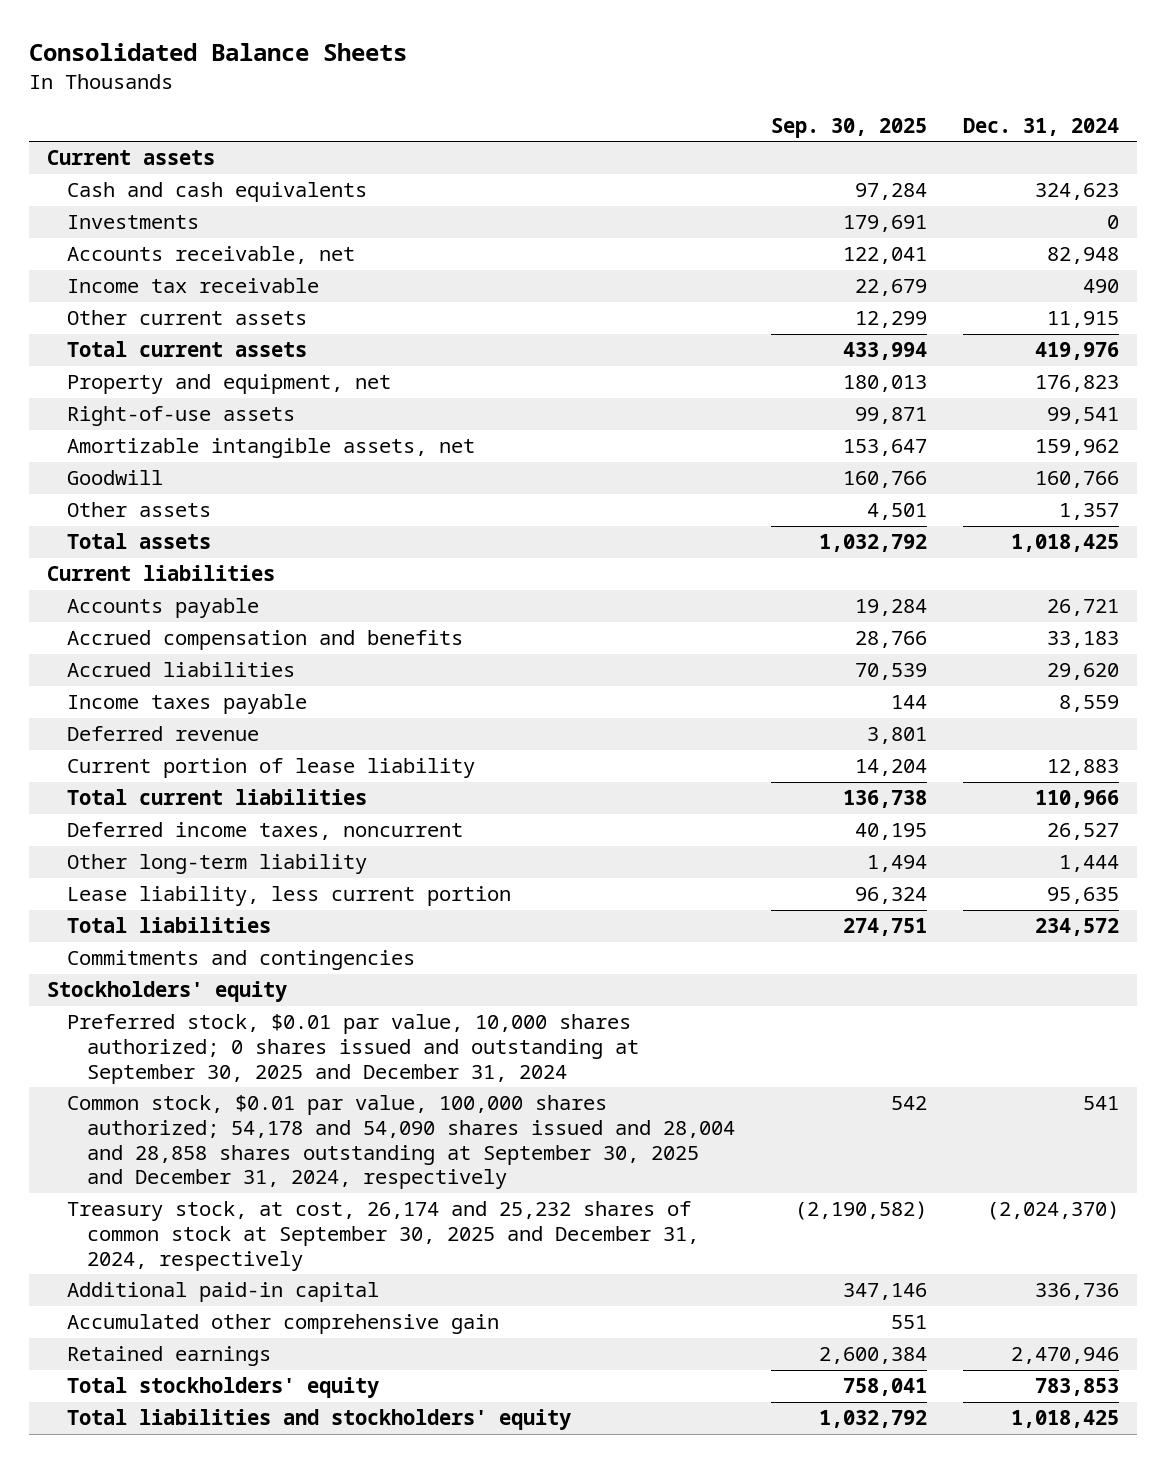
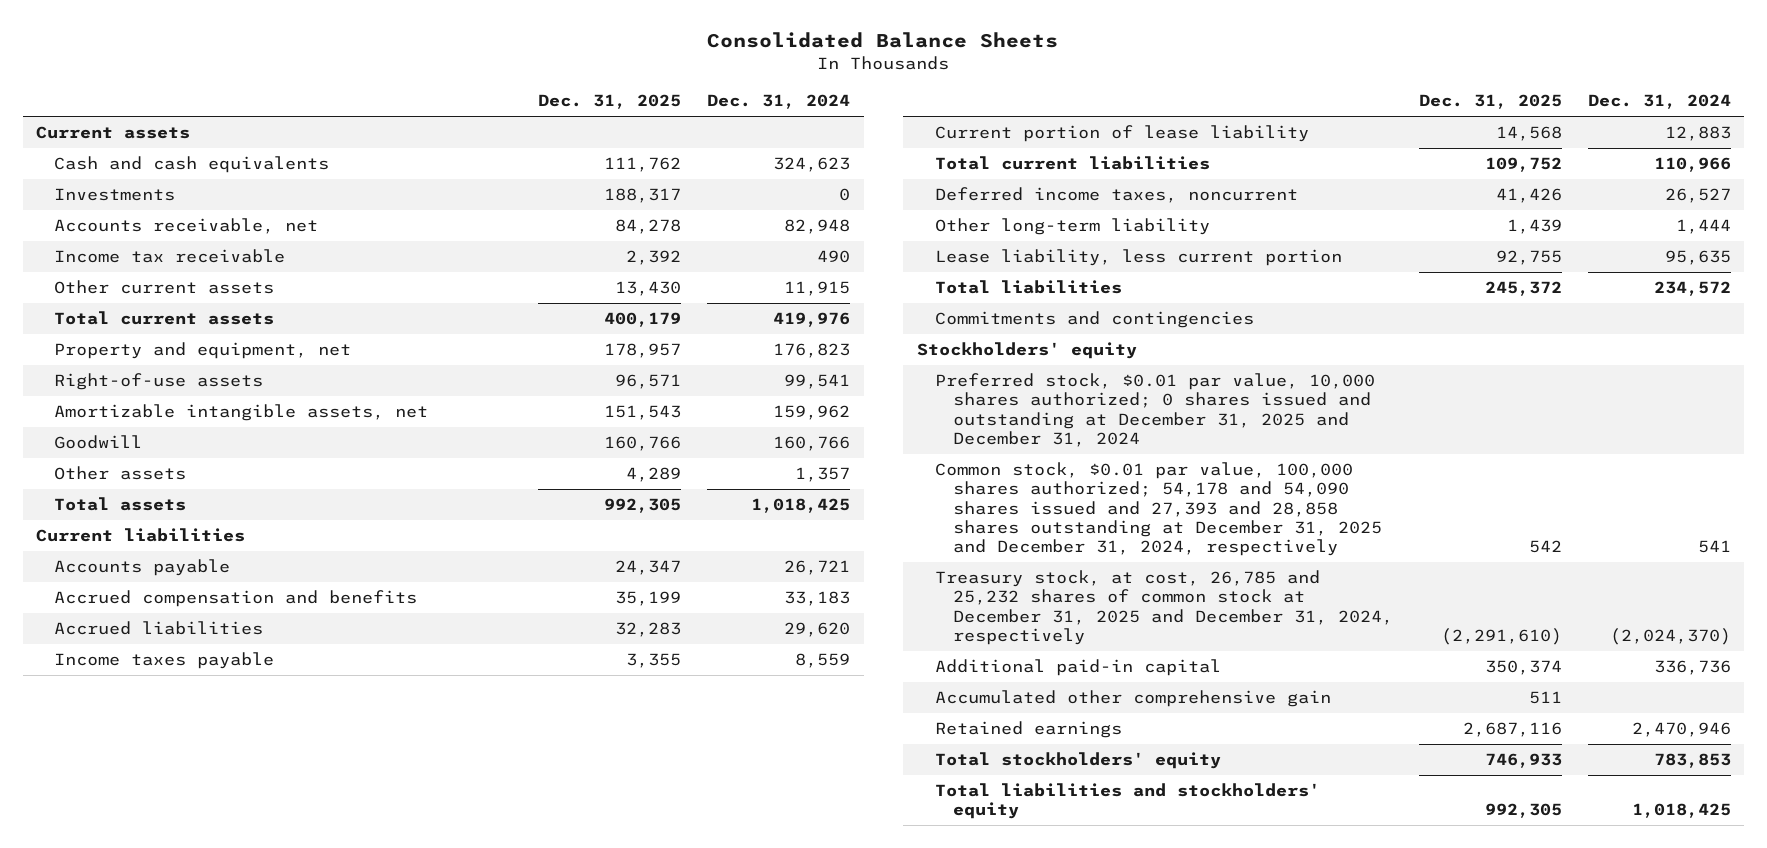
[771,118,928,139] Sep. 30, 2025 -> none
none -> [538,94,682,110] Dec. 31, 2025
[67,726,260,742] Deferred revenue -> none
[67,1014,640,1084] Preferred stock, $0.01 par value, 10,000 shares authorized; 0 shares issued and outstanding at September 30, 2025 and December 31, 2024 -> [934,373,1375,447] Preferred stock, $0.01 par value, 10,000 shares authorized; 0 shares issued and outstanding at December 31, 2025 and December 31, 2024
[67,1095,736,1190] Common stock, $0.01 par value, 100,000 shares authorized; 54,178 and 54,090 shares issued and 28,004 and 28,858 shares outstanding at September 30, 2025 and December 31, 2024, respectively -> [934,462,1382,556] Common stock, $0.01 par value, 100,000 shares authorized; 54,178 and 54,090 shares issued and 27,393 and 28,858 shares outstanding at December 31, 2025 and December 31, 2024, respectively
[67,1201,700,1271] Treasury stock, at cost, 26,174 and 25,232 shares of common stock at September 30, 2025 and December 31, 2024, respectively -> [934,570,1393,645] Treasury stock, at cost, 26,785 and 25,232 shares of common stock at December 31, 2025 and December 31, 2024, respectively

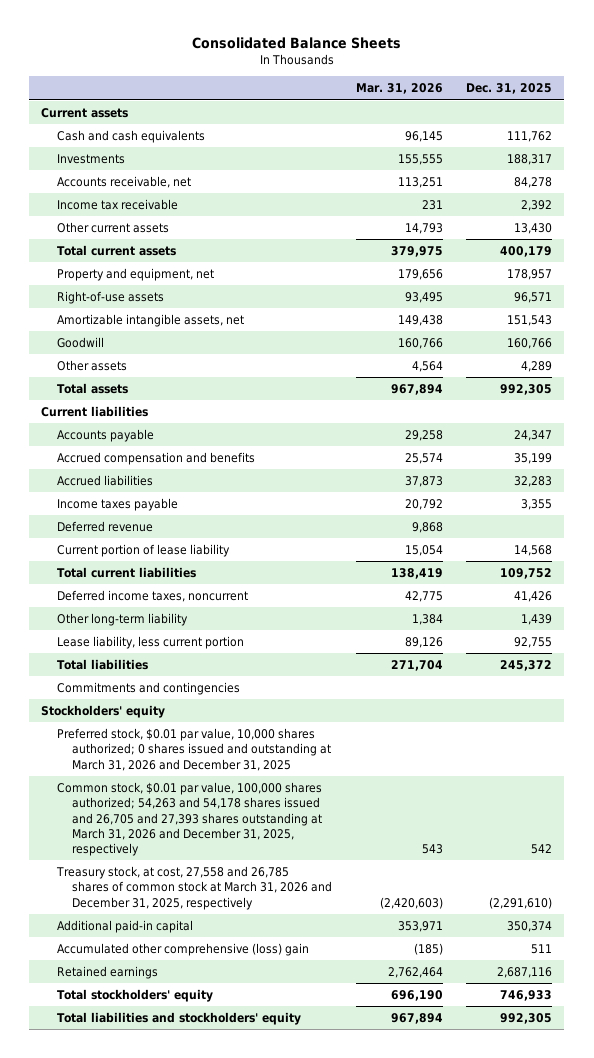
[707,94,851,110] Dec. 31, 2024 -> none
none -> [355,83,443,95] Mar. 31, 2026
none -> [56,521,153,533] Deferred revenue
[934,373,1375,447] Preferred stock, $0.01 par value, 10,000 shares authorized; 0 shares issued and outstanding at December 31, 2025 and December 31, 2024 -> [56,728,332,771] Preferred stock, $0.01 par value, 10,000 shares authorized; 0 shares issued and outstanding at March 31, 2026 and December 31, 2025
[934,462,1382,556] Common stock, $0.01 par value, 100,000 shares authorized; 54,178 and 54,090 shares issued and 27,393 and 28,858 shares outstanding at December 31, 2025 and December 31, 2024, respectively -> [56,782,323,857] Common stock, $0.01 par value, 100,000 shares authorized; 54,263 and 54,178 shares issued and 26,705 and 27,393 shares outstanding at March 31, 2026 and December 31, 2025, respectively
[934,570,1393,645] Treasury stock, at cost, 26,785 and 25,232 shares of common stock at December 31, 2025 and December 31, 2024, respectively -> [55,866,333,910] Treasury stock, at cost, 27,558 and 26,785 shares of common stock at March 31, 2026 and December 31, 2025, respectively
[934,690,1331,708] Accumulated other comprehensive gain -> [56,943,309,957] Accumulated other comprehensive (loss) gain

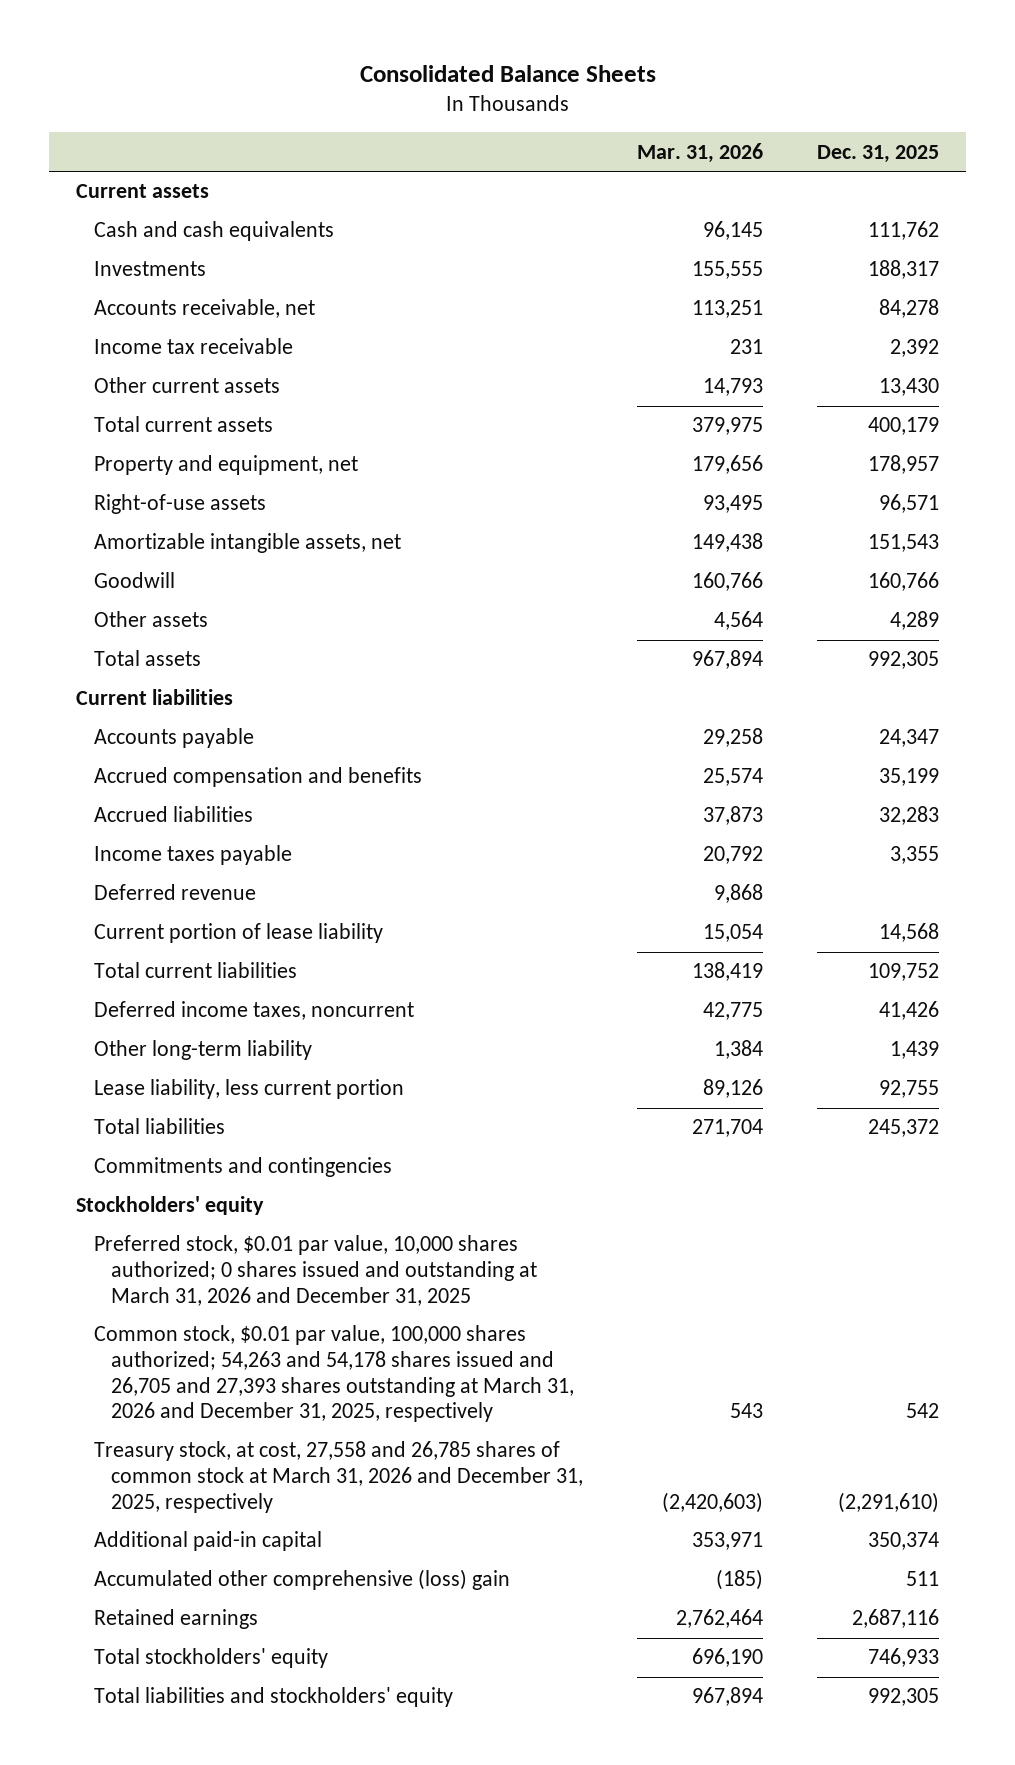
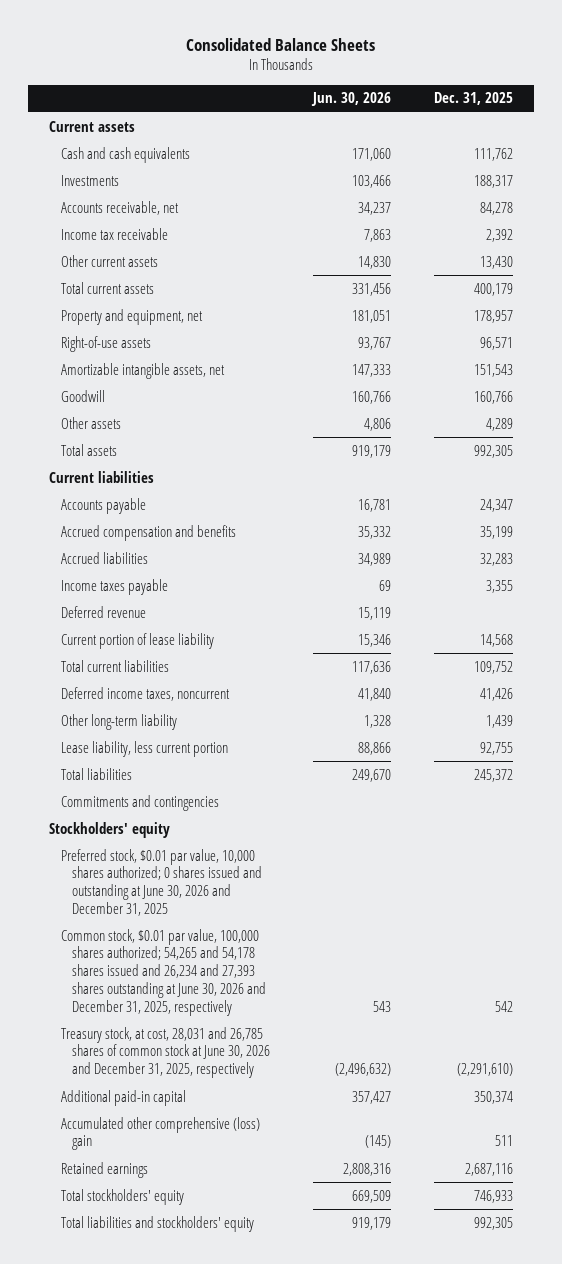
[637,142,764,163] Mar. 31, 2026 -> none
none -> [311,92,392,107] Jun. 30, 2026
[93,1235,538,1306] Preferred stock, $0.01 par value, 10,000 shares authorized; 0 shares issued and outstanding at March 31, 2026 and December 31, 2025 -> [60,848,263,917] Preferred stock, $0.01 par value, 10,000 shares authorized; 0 shares issued and outstanding at June 30, 2026 and December 31, 2025
[93,1325,575,1423] Common stock, $0.01 par value, 100,000 shares authorized; 54,263 and 54,178 shares issued and 26,705 and 27,393 shares outstanding at March 31, 2026 and December 31, 2025, respectively -> [60,928,267,1016] Common stock, $0.01 par value, 100,000 shares authorized; 54,265 and 54,178 shares issued and 26,234 and 27,393 shares outstanding at June 30, 2026 and December 31, 2025, respectively
[93,1441,584,1513] Treasury stock, at cost, 27,558 and 26,785 shares of common stock at March 31, 2026 and December 31, 2025, respectively -> [60,1026,271,1079] Treasury stock, at cost, 28,031 and 26,785 shares of common stock at June 30, 2026 and December 31, 2025, respectively

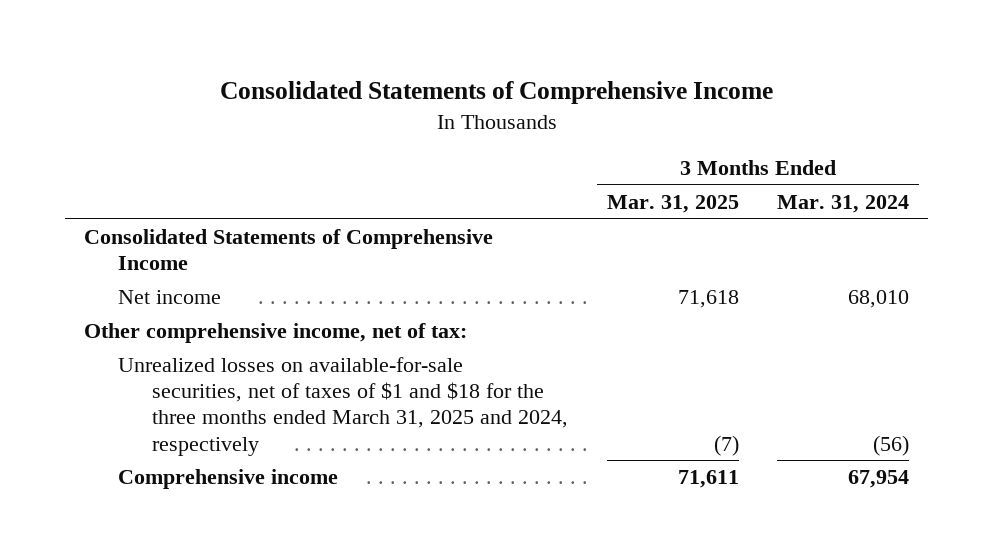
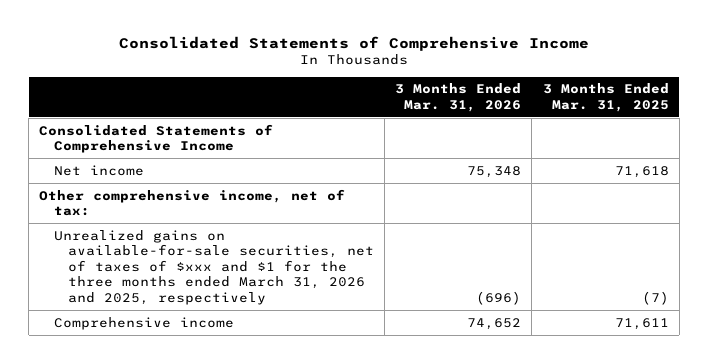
[777,194,910,213] Mar. 31, 2024 -> none
none -> [395,83,522,112] 3 Months Ended Mar. 31, 2026
[118,357,569,456] Unrealized losses on available-for-sale securities, net of taxes of $1 and $18 for the three months ended March 31, 2025 and 2024, respectively -> [53,229,375,306] Unrealized gains on available-for-sale securities, net of taxes of $xxx and $1 for the three months ended March 31, 2026 and 2025, respectively

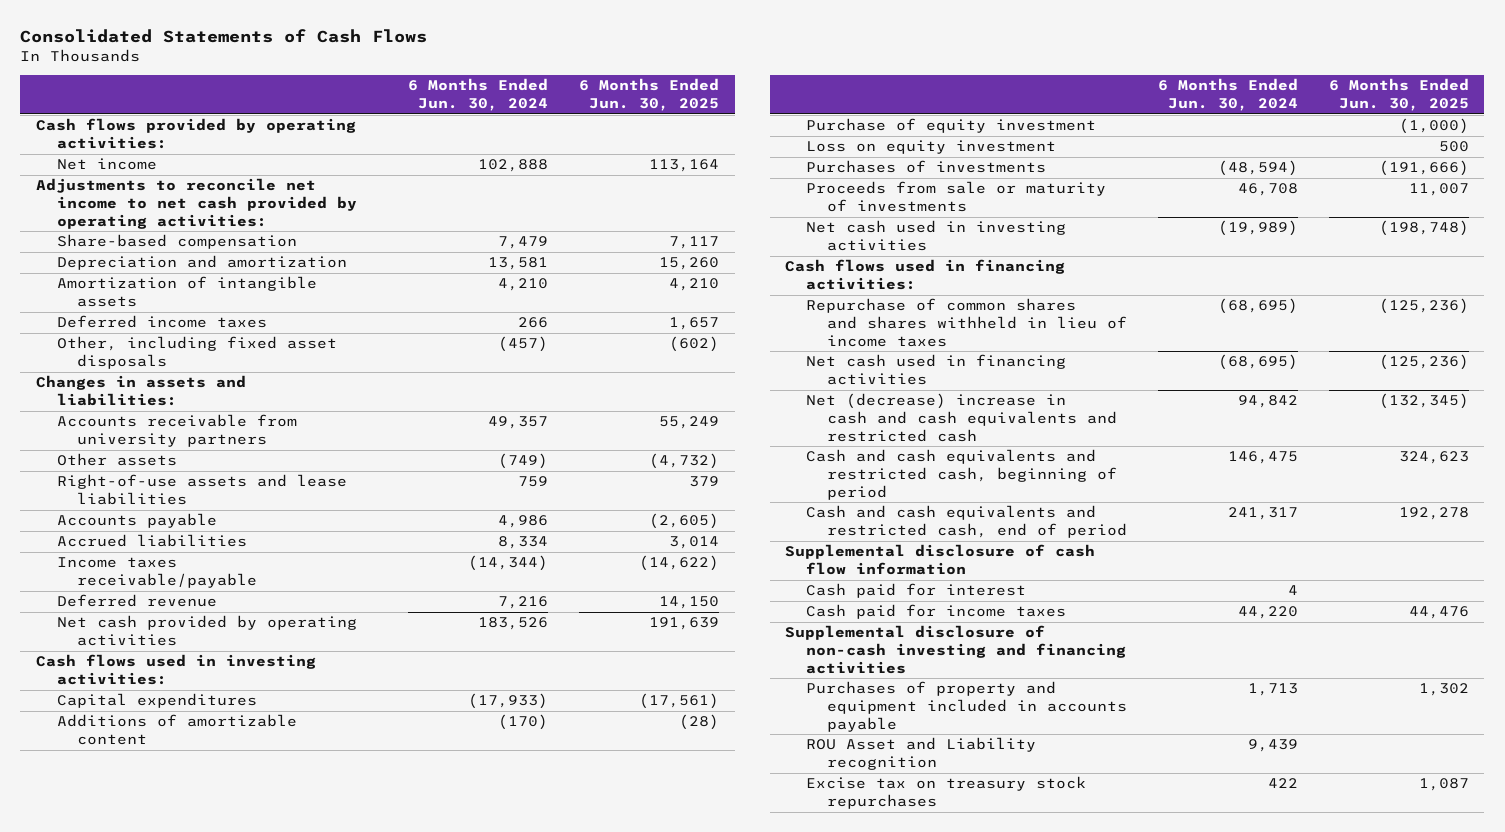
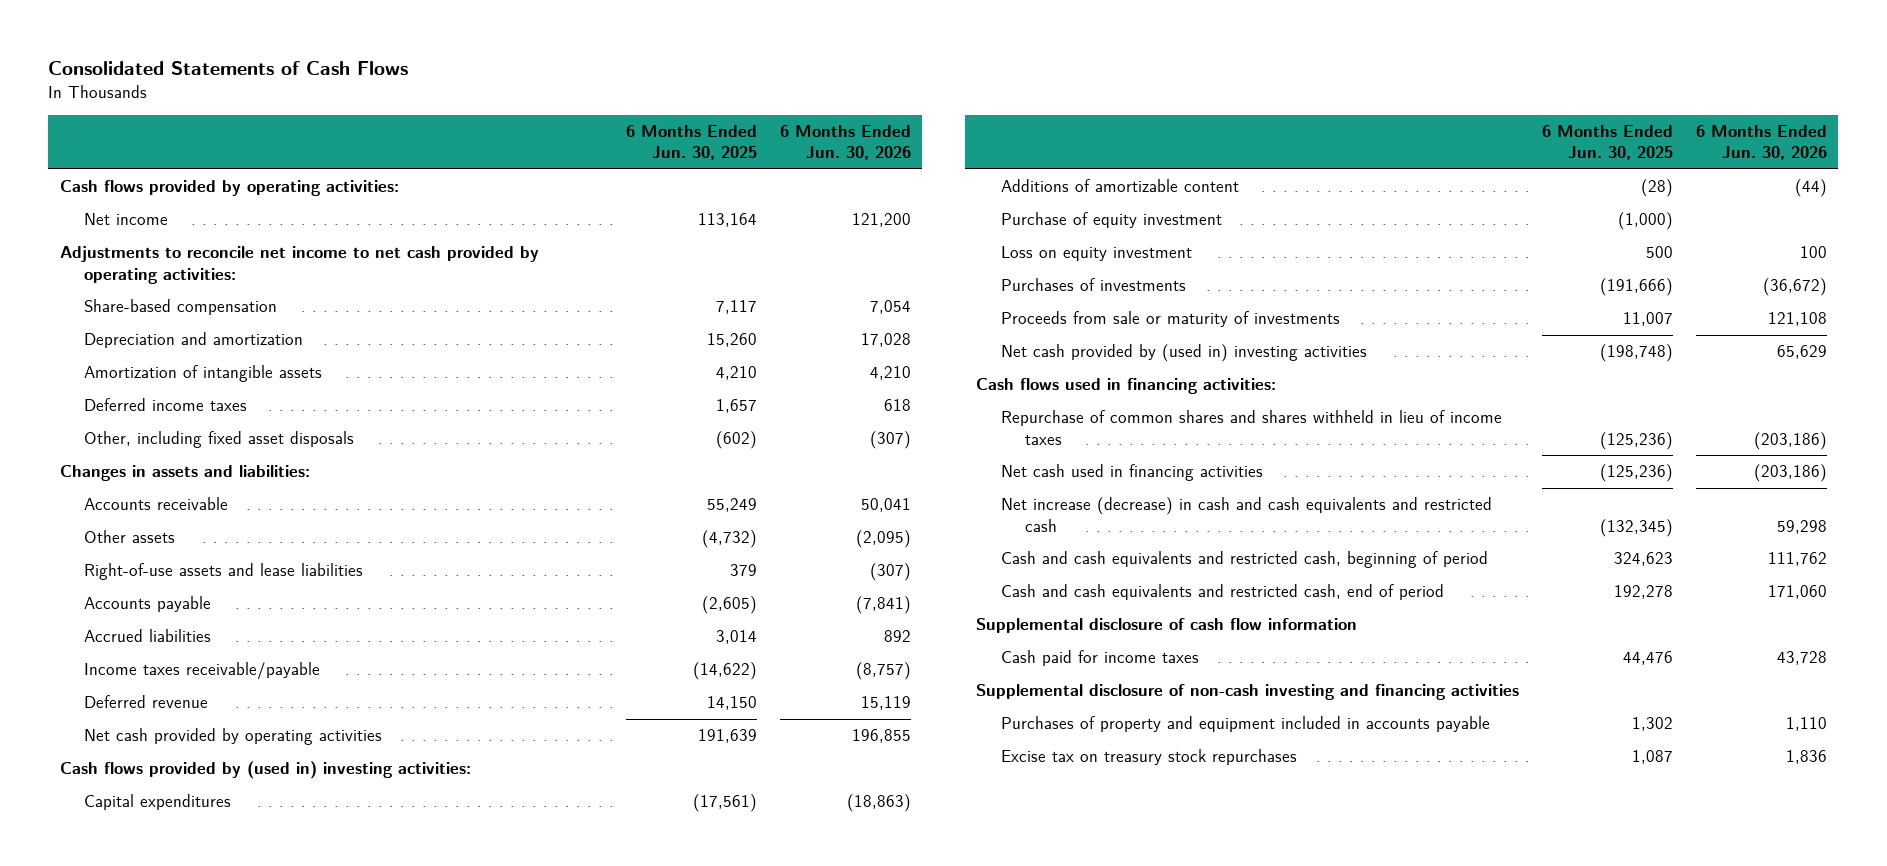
[408,78,549,112] 6 Months Ended Jun. 30, 2024 -> none
none -> [779,125,911,161] 6 Months Ended Jun. 30, 2026
[56,414,297,448] Accounts receivable from university partners -> [84,497,229,511] Accounts receivable
[35,654,316,686] Cash flows used in investing activities: -> [59,761,471,780] Cash flows provided by (used in) investing activities:
[805,220,1066,252] Net cash used in investing activities -> [1000,344,1367,363] Net cash provided by (used in) investing activities
[805,393,1117,442] Net (decrease) increase in cash and cash equivalents and restricted cash -> [1000,497,1492,532] Net increase (decrease) in cash and cash equivalents and restricted cash
[805,583,1026,599] Cash paid for interest -> none
[805,737,1036,771] ROU Asset and Liability recognition -> none

